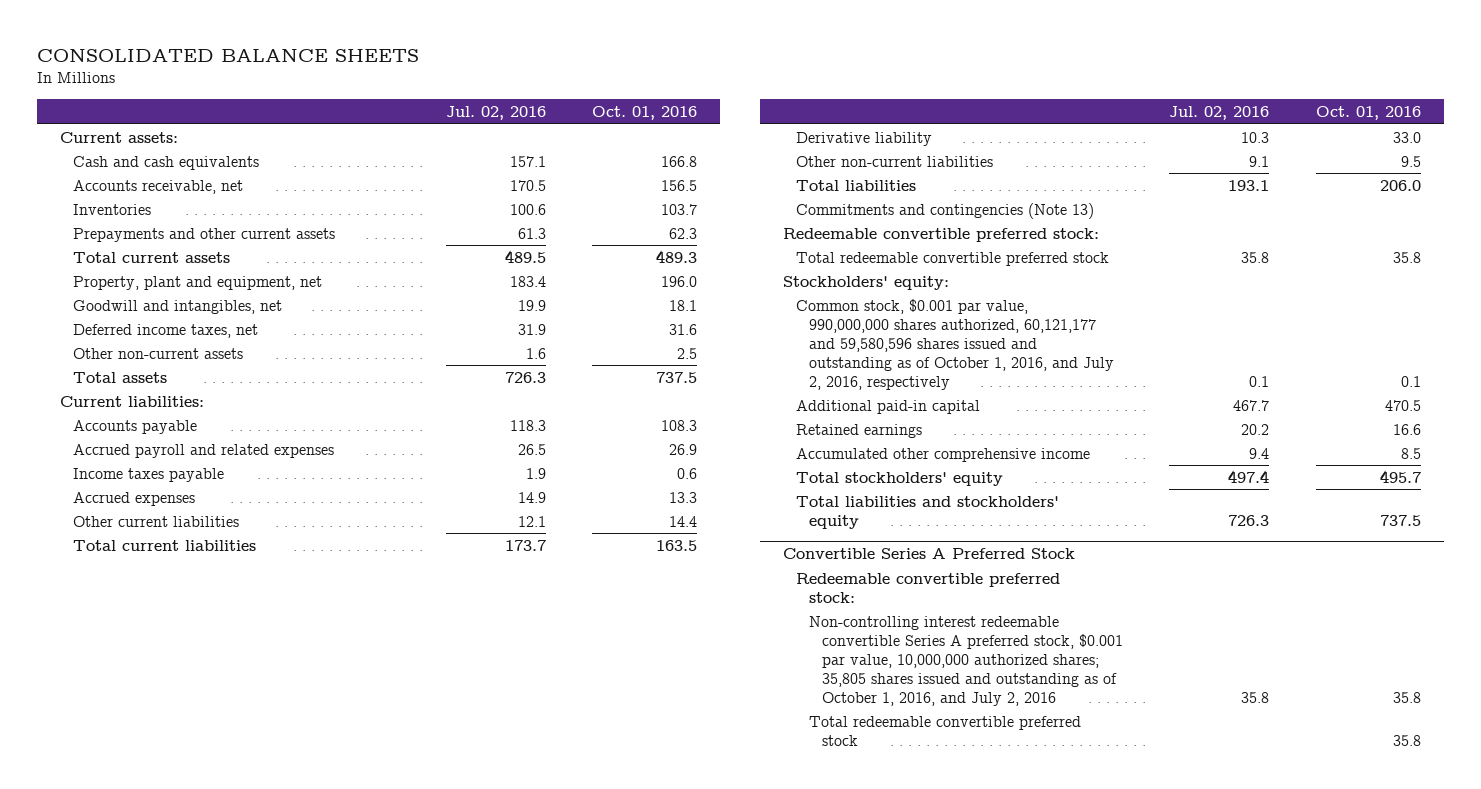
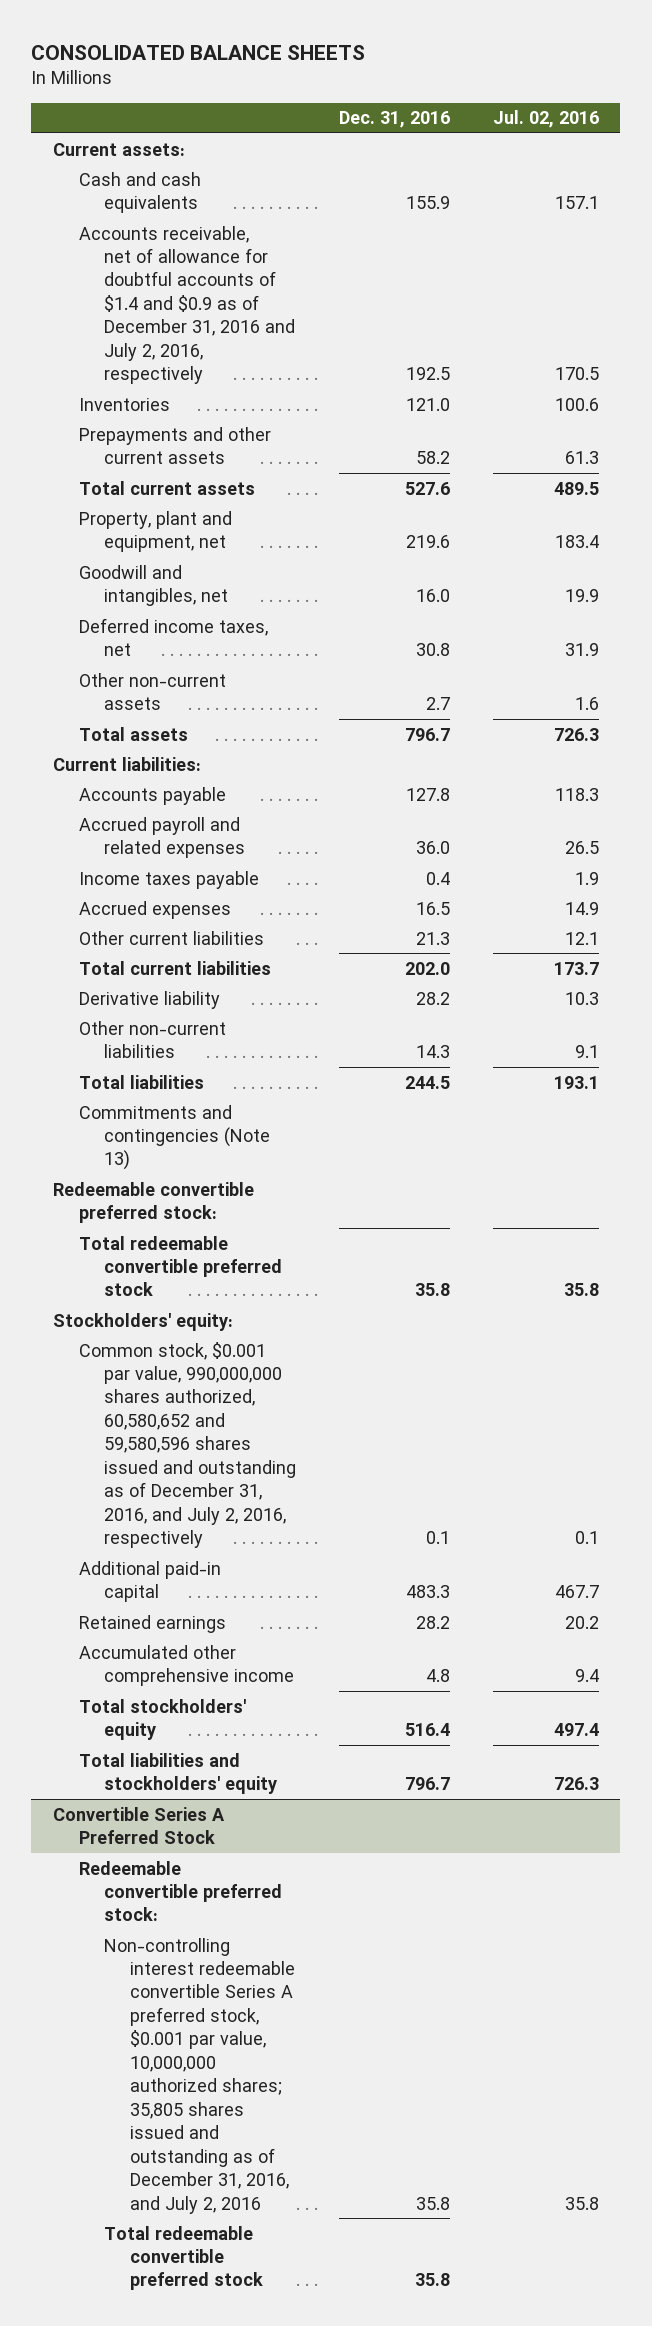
[592,105,698,120] Oct. 01, 2016 -> none
none -> [339,111,451,129] Dec. 31, 2016
[73,179,244,194] Accounts receivable, net -> [78,225,296,385] Accounts receivable, net of allowance for doubtful accounts of $1.4 and $0.9 as of December 31, 2016 and July 2, 2016, respectively
[796,298,1115,390] Common stock, $0.001 par value, 990,000,000 shares authorized, 60,121,177 and 59,580,596 shares issued and outstanding as of October 1, 2016, and July 2, 2016, respectively -> [78,1341,297,1549] Common stock, $0.001 par value, 990,000,000 shares authorized, 60,580,652 and 59,580,596 shares issued and outstanding as of December 31, 2016, and July 2, 2016, respectively
[809,615,1124,706] Non-controlling interest redeemable convertible Series A preferred stock, $0.001 par value, 10,000,000 authorized shares; 35,805 shares issued and outstanding as of October 1, 2016, and July 2, 2016 -> [104,1937,296,2214] Non-controlling interest redeemable convertible Series A preferred stock, $0.001 par value, 10,000,000 authorized shares; 35,805 shares issued and outstanding as of December 31, 2016, and July 2, 2016

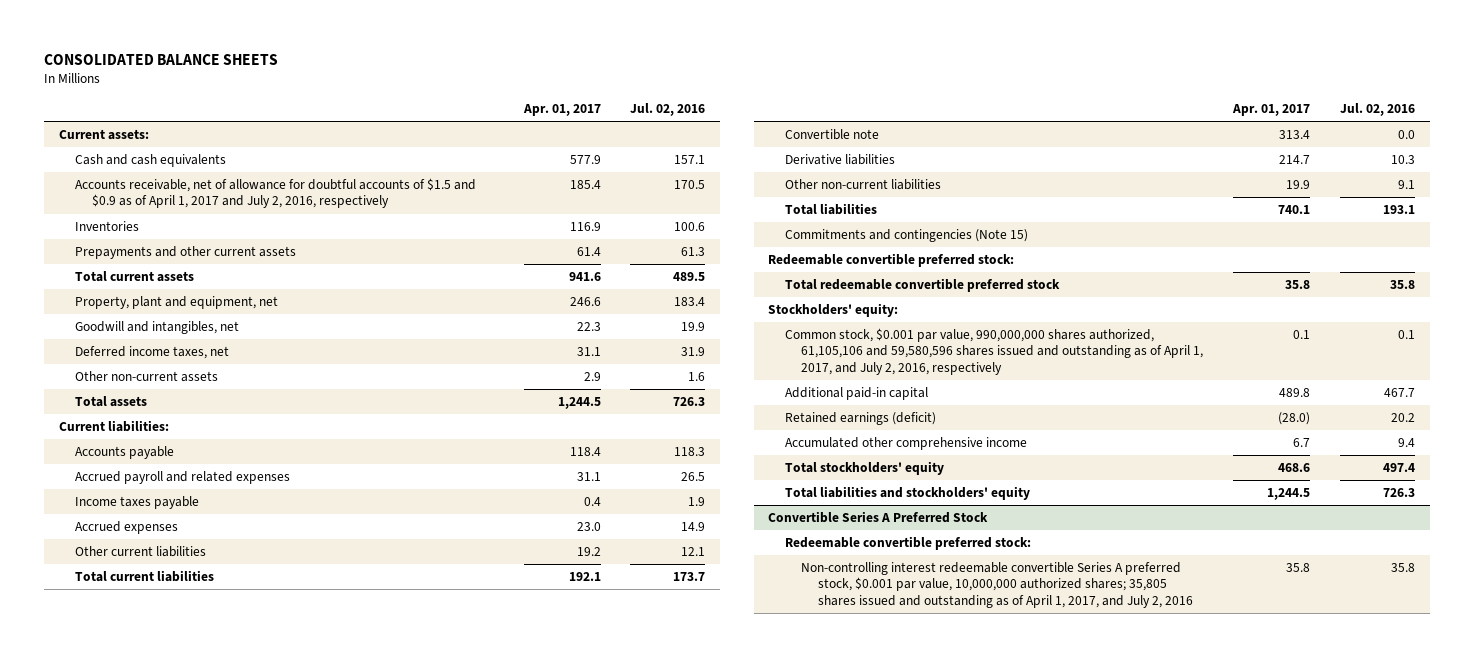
[339,111,451,129] Dec. 31, 2016 -> none
none -> [522,103,601,116] Apr. 01, 2017
[78,225,296,385] Accounts receivable, net of allowance for doubtful accounts of $1.4 and $0.9 as of December 31, 2016 and July 2, 2016, respectively -> [75,178,477,209] Accounts receivable, net of allowance for doubtful accounts of $1.5 and $0.9 as of April 1, 2017 and July 2, 2016, respectively
none -> [784,129,879,141] Convertible note
[78,990,220,1009] Derivative liability -> [784,154,895,166] Derivative liabilities
[78,1104,271,1171] Commitments and contingencies (Note 13) -> [784,229,1028,243] Commitments and contingencies (Note 15)
[78,1341,297,1549] Common stock, $0.001 par value, 990,000,000 shares authorized, 60,580,652 and 59,580,596 shares issued and outstanding as of December 31, 2016, and July 2, 2016, respectively -> [784,328,1204,375] Common stock, $0.001 par value, 990,000,000 shares authorized, 61,105,106 and 59,580,596 shares issued and outstanding as of April 1, 2017, and July 2, 2016, respectively
[78,1614,226,1633] Retained earnings -> [784,412,936,426] Retained earnings (deficit)
[104,2225,264,2291] Total redeemable convertible preferred stock -> none
[104,1937,296,2214] Non-controlling interest redeemable convertible Series A preferred stock, $0.001 par value, 10,000,000 authorized shares; 35,805 shares issued and outstanding as of December 31, 2016, and July 2, 2016 -> [801,562,1193,608] Non-controlling interest redeemable convertible Series A preferred stock, $0.001 par value, 10,000,000 authorized shares; 35,805 shares issued and outstanding as of April 1, 2017, and July 2, 2016

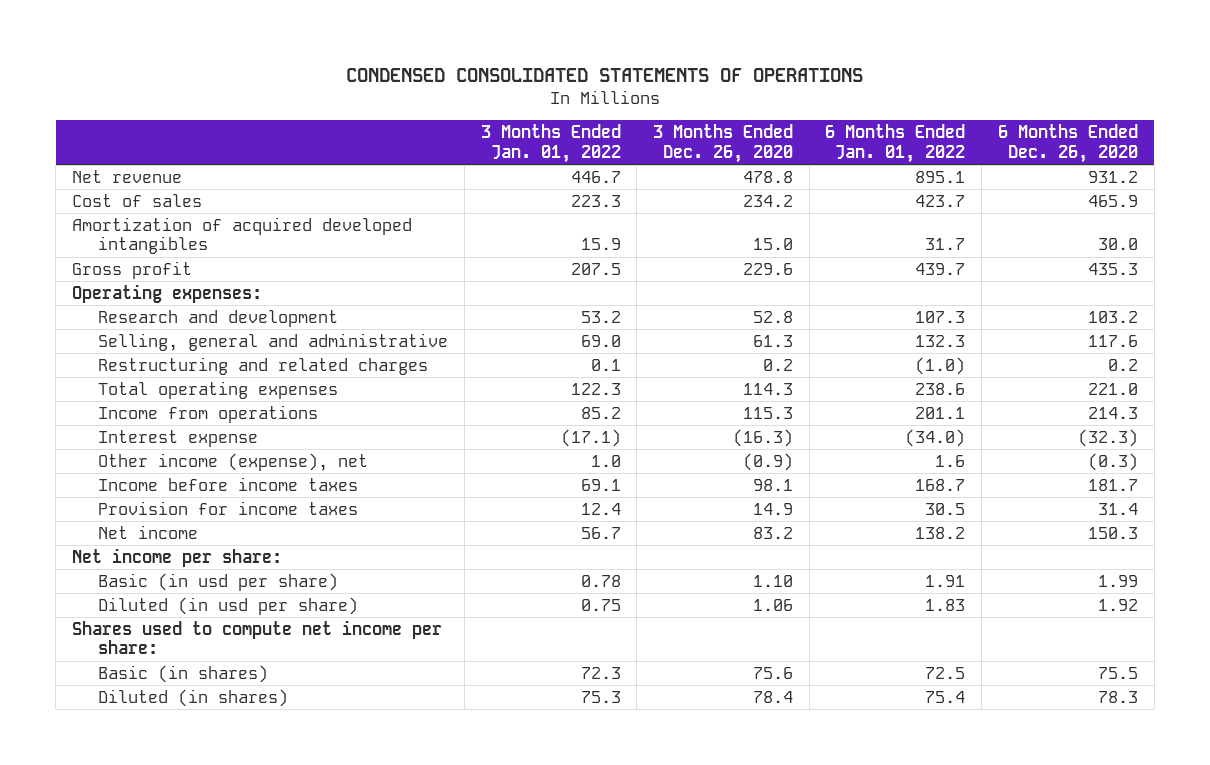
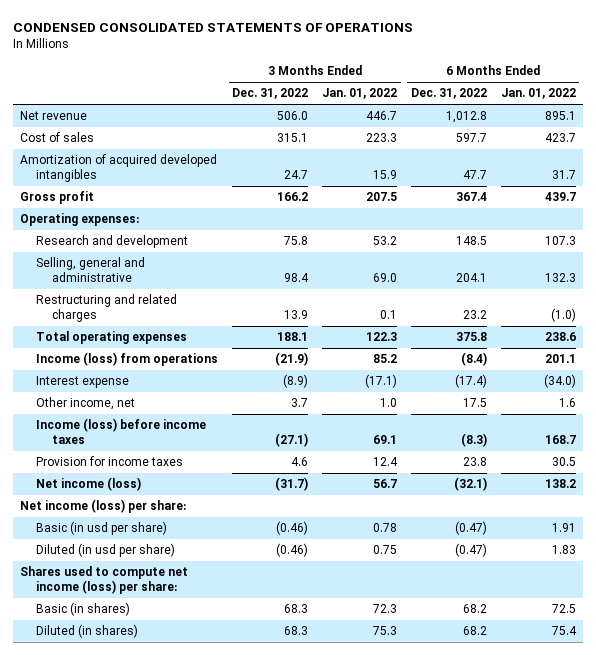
[652,124,793,163] 3 Months Ended Dec. 26, 2020 -> none
[997,124,1138,163] 6 Months Ended Dec. 26, 2020 -> none
none -> [232,88,309,100] Dec. 31, 2022
none -> [410,88,487,100] Dec. 31, 2022
[98,404,319,423] Income from operations -> [36,352,219,367] Income (loss) from operations
[98,452,369,471] Other income (expense), net -> [36,397,136,411] Other income, net
[98,476,359,491] Income before income taxes -> [36,418,207,445] Income (loss) before income taxes
[98,524,199,539] Net income -> [36,477,142,492] Net income (loss)
[72,547,283,567] Net income per share: -> [20,499,187,514] Net income (loss) per share:
[72,619,443,655] Shares used to compute net income per share: -> [20,566,189,595] Shares used to compute net income (loss) per share:

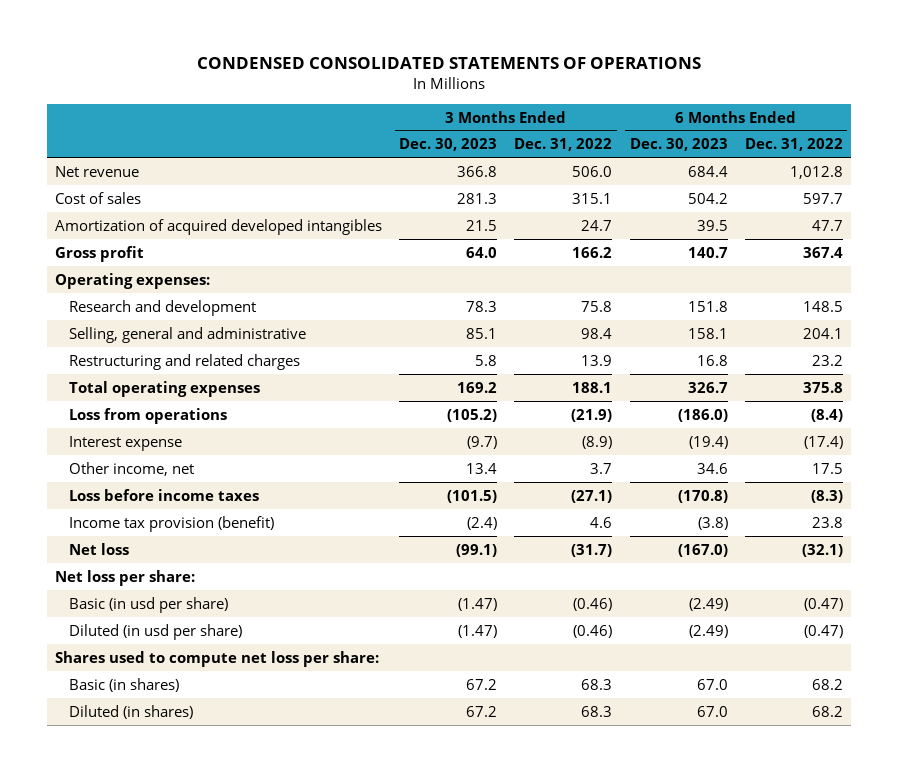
[322,88,398,100] Jan. 01, 2022 -> none
[500,88,576,100] Jan. 01, 2022 -> none
none -> [399,138,498,152] Dec. 30, 2023
none -> [629,138,728,152] Dec. 30, 2023
[36,352,219,367] Income (loss) from operations -> [69,407,228,424] Loss from operations
[36,418,207,445] Income (loss) before income taxes -> [69,488,260,501] Loss before income taxes
[36,456,184,467] Provision for income taxes -> [69,515,275,532] Income tax provision (benefit)
[36,477,142,492] Net income (loss) -> [69,542,130,555] Net loss
[20,499,187,514] Net income (loss) per share: -> [55,569,196,586] Net loss per share:
[20,566,189,595] Shares used to compute net income (loss) per share: -> [55,650,380,667] Shares used to compute net loss per share:

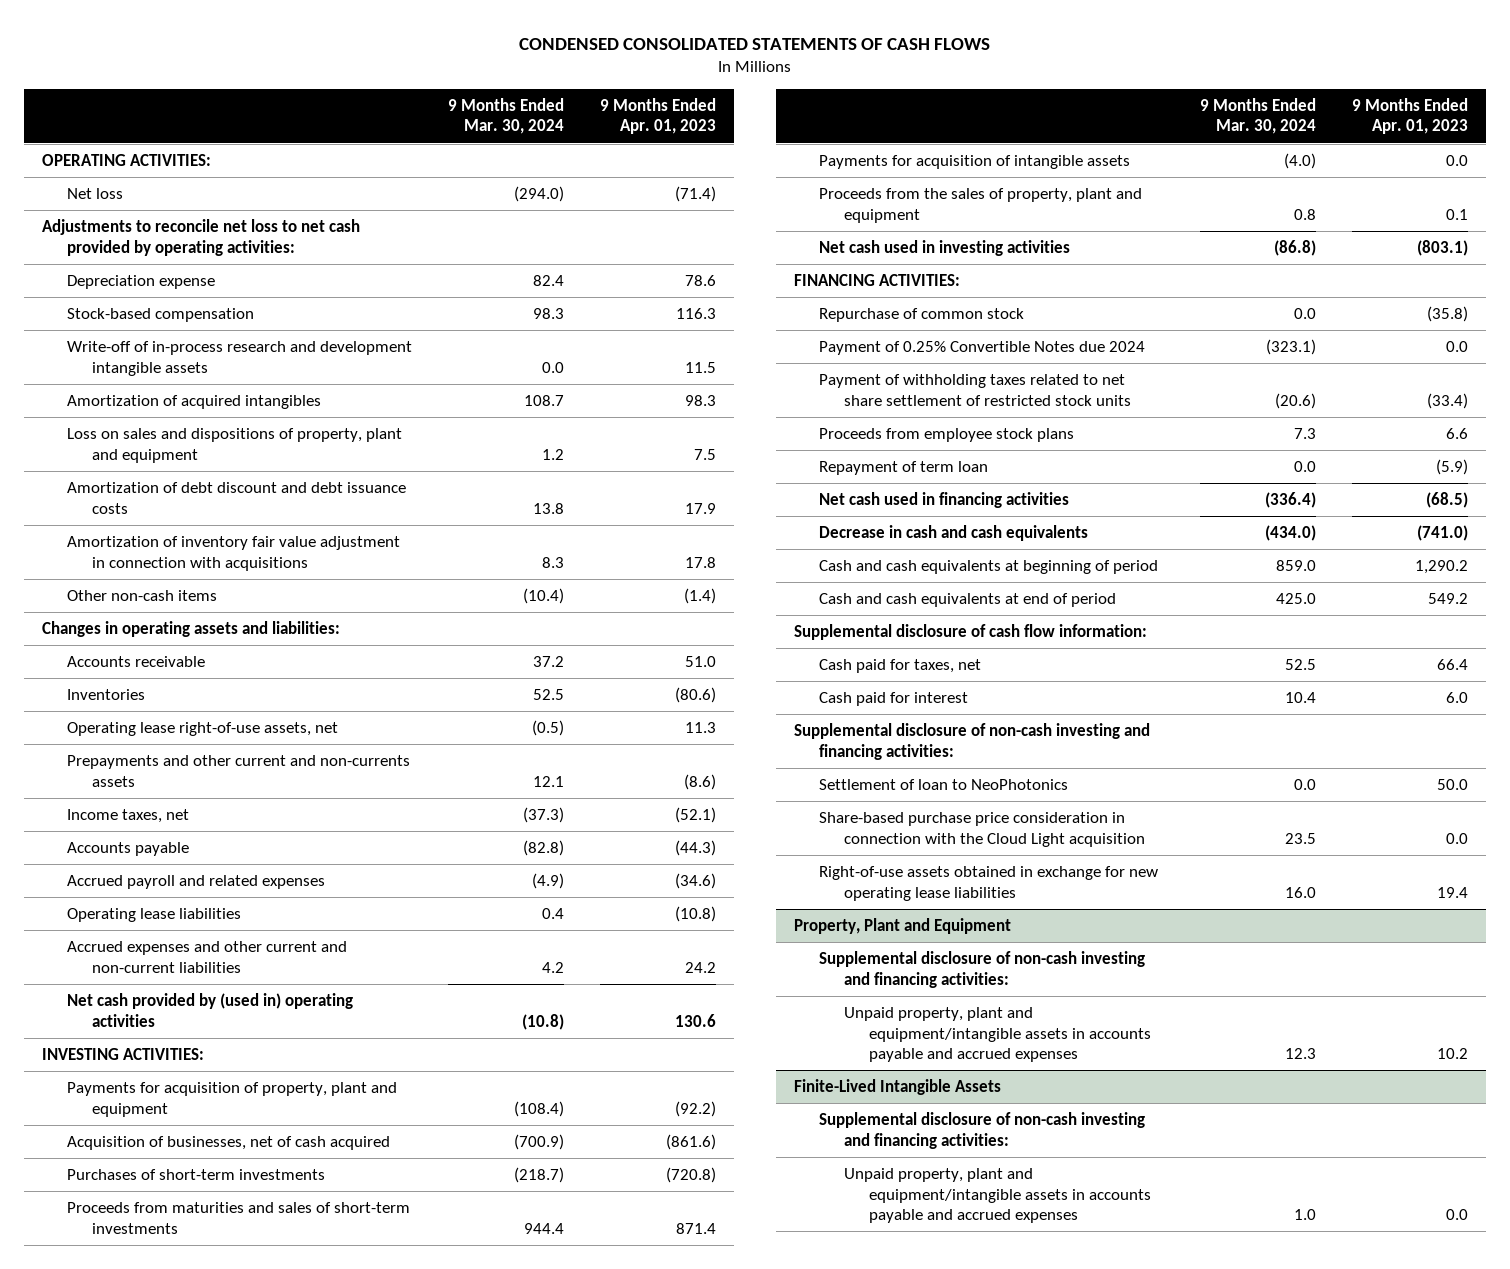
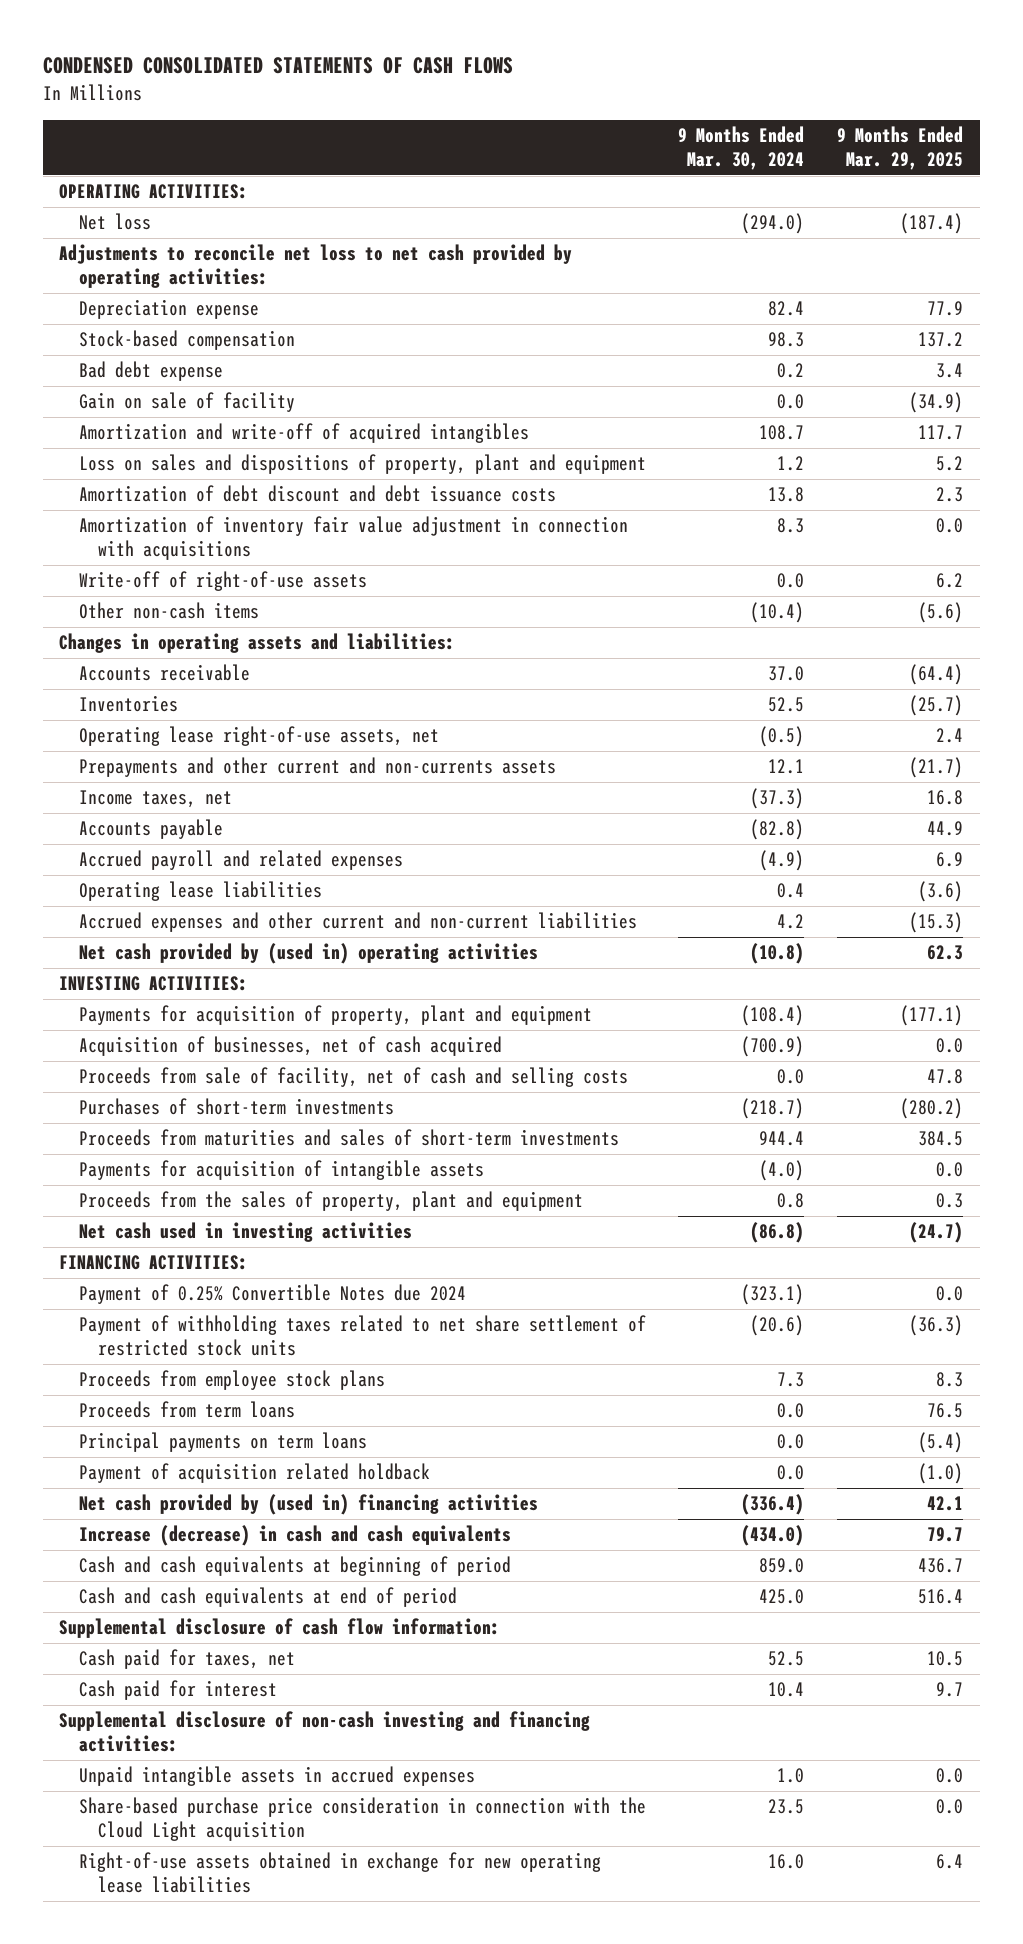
[600,97,717,135] 9 Months Ended Apr. 01, 2023 -> none
none -> [837,126,964,171] 9 Months Ended Mar. 29, 2025
[67,340,413,376] Write-off of in-process research and development intangible assets -> none
none -> [78,361,223,382] Bad debt expense
none -> [78,392,295,413] Gain on sale of facility
[67,394,322,409] Amortization of acquired intangibles -> [78,423,529,444] Amortization and write-off of acquired intangibles
none -> [78,571,367,592] Write-off of right-of-use assets
[533,655,565,667] 37.2 -> [768,666,805,682] 37.0
none -> [78,1067,628,1088] Proceeds from sale of facility, net of cash and selling costs
[818,307,1024,322] Repurchase of common stock -> none
none -> [78,1401,295,1419] Proceeds from term loans
[818,460,988,475] Repayment of term loan -> [78,1432,367,1453] Principal payments on term loans
none -> [78,1463,430,1484] Payment of acquisition related holdback
[818,491,1069,508] Net cash used in financing activities -> [78,1494,538,1516] Net cash provided by (used in) financing activities
[818,524,1088,541] Decrease in cash and cash equivalents -> [78,1525,511,1547] Increase (decrease) in cash and cash equivalents
[818,778,1068,790] Settlement of loan to NeoPhotonics -> none
none -> [78,1766,475,1787] Unpaid intangible assets in accrued expenses
[793,917,1011,934] Property, Plant and Equipment -> none
[818,950,1145,988] Supplemental disclosure of non-cash investing and financing activities: -> none
[843,1006,1151,1063] Unpaid property, plant and equipment/intangible assets in accounts payable and accrued expenses -> none
[793,1078,1001,1095] Finite-Lived Intangible Assets -> none
[818,1111,1145,1149] Supplemental disclosure of non-cash investing and financing activities: -> none
[843,1167,1151,1224] Unpaid property, plant and equipment/intangible assets in accounts payable and accrued expenses -> none

